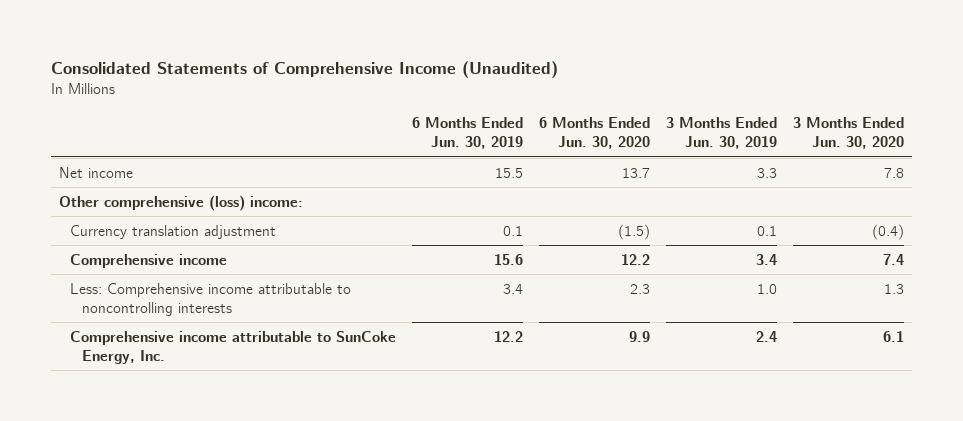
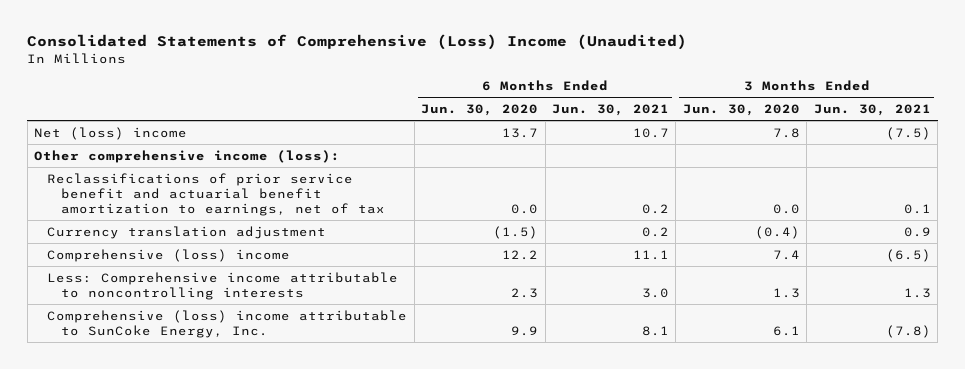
[50,60,558,78] Consolidated Statements of Comprehensive Income (Unaudited) -> [27,34,688,51] Consolidated Statements of Comprehensive (Loss) Income (Unaudited)
[412,116,524,150] 6 Months Ended Jun. 30, 2019 -> none
[666,116,778,150] 3 Months Ended Jun. 30, 2019 -> none
none -> [552,104,670,117] Jun. 30, 2021
none -> [813,104,931,117] Jun. 30, 2021
[58,166,133,178] Net income -> [34,126,188,140] Net (loss) income
[58,194,303,211] Other comprehensive (loss) income: -> [34,149,341,163] Other comprehensive income (loss):
none -> [47,172,385,216] Reclassifications of prior service benefit and actuarial benefit amortization to earnings, net of tax
[70,253,228,268] Comprehensive income -> [47,248,291,262] Comprehensive (loss) income
[70,330,397,364] Comprehensive income attributable to SunCoke Energy, Inc. -> [47,309,408,338] Comprehensive (loss) income attributable to SunCoke Energy, Inc.

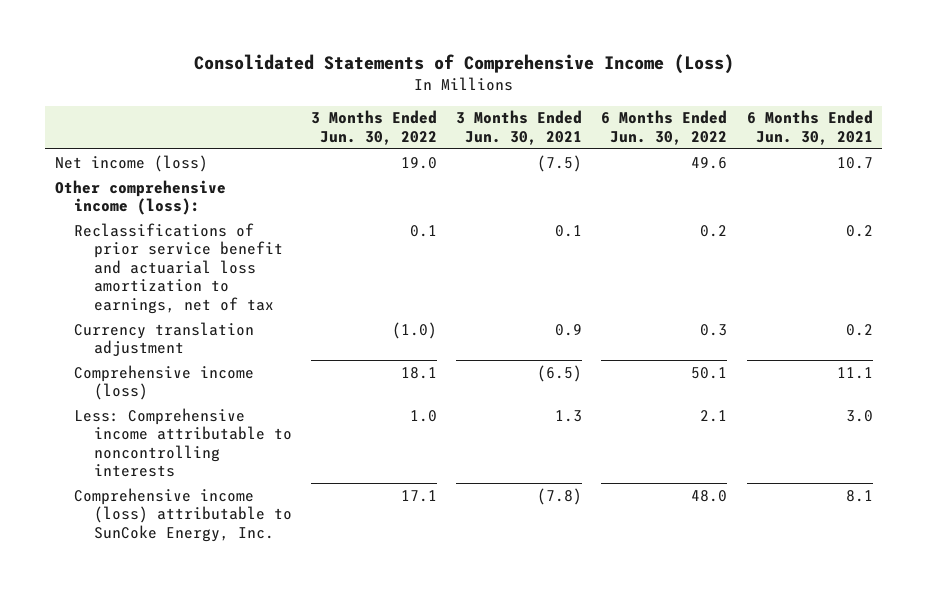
[27,34,688,51] Consolidated Statements of Comprehensive (Loss) Income (Unaudited) -> [193,54,734,75] Consolidated Statements of Comprehensive Income (Loss)
[421,104,539,117] Jun. 30, 2020 -> none
[682,104,800,117] Jun. 30, 2020 -> none
none -> [310,110,437,145] 3 Months Ended Jun. 30, 2022
none -> [601,110,728,145] 6 Months Ended Jun. 30, 2022
[34,126,188,140] Net (loss) income -> [54,154,208,172] Net income (loss)
[47,172,385,216] Reclassifications of prior service benefit and actuarial benefit amortization to earnings, net of tax -> [74,222,283,314] Reclassifications of prior service benefit and actuarial loss amortization to earnings, net of tax
[47,248,291,262] Comprehensive (loss) income -> [74,364,255,401] Comprehensive income (loss)
[47,309,408,338] Comprehensive (loss) income attributable to SunCoke Energy, Inc. -> [74,487,292,542] Comprehensive income (loss) attributable to SunCoke Energy, Inc.

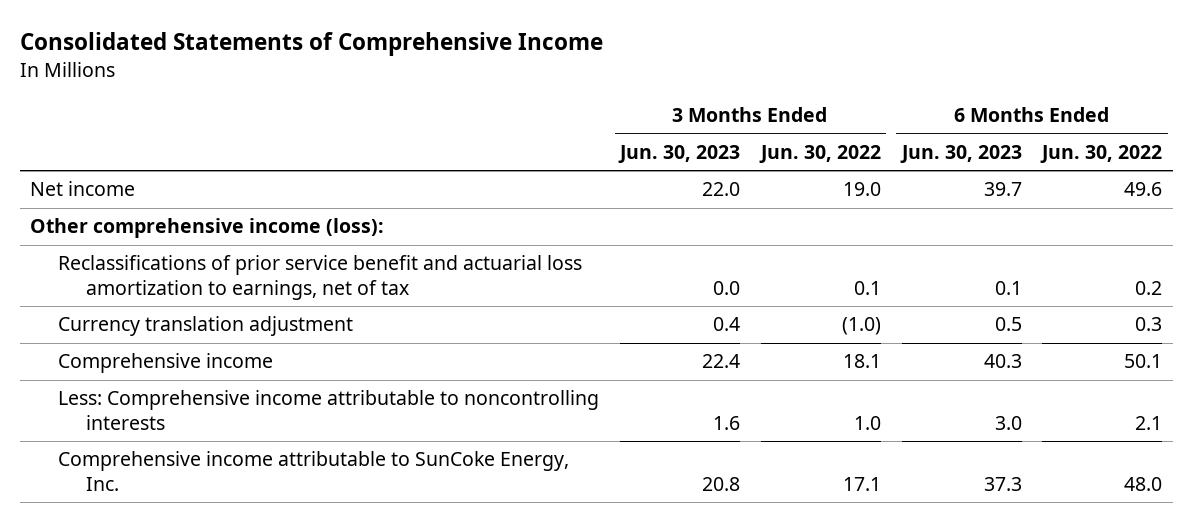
[193,54,734,75] Consolidated Statements of Comprehensive Income (Loss) -> [19,32,603,57] Consolidated Statements of Comprehensive Income
[456,110,583,145] 3 Months Ended Jun. 30, 2021 -> none
[746,110,873,145] 6 Months Ended Jun. 30, 2021 -> none
none -> [618,144,741,163] Jun. 30, 2023
none -> [899,144,1022,163] Jun. 30, 2023
[54,154,208,172] Net income (loss) -> [30,181,136,197] Net income
[74,364,255,401] Comprehensive income (loss) -> [58,353,274,374] Comprehensive income
[74,487,292,542] Comprehensive income (loss) attributable to SunCoke Energy, Inc. -> [58,451,570,492] Comprehensive income attributable to SunCoke Energy, Inc.

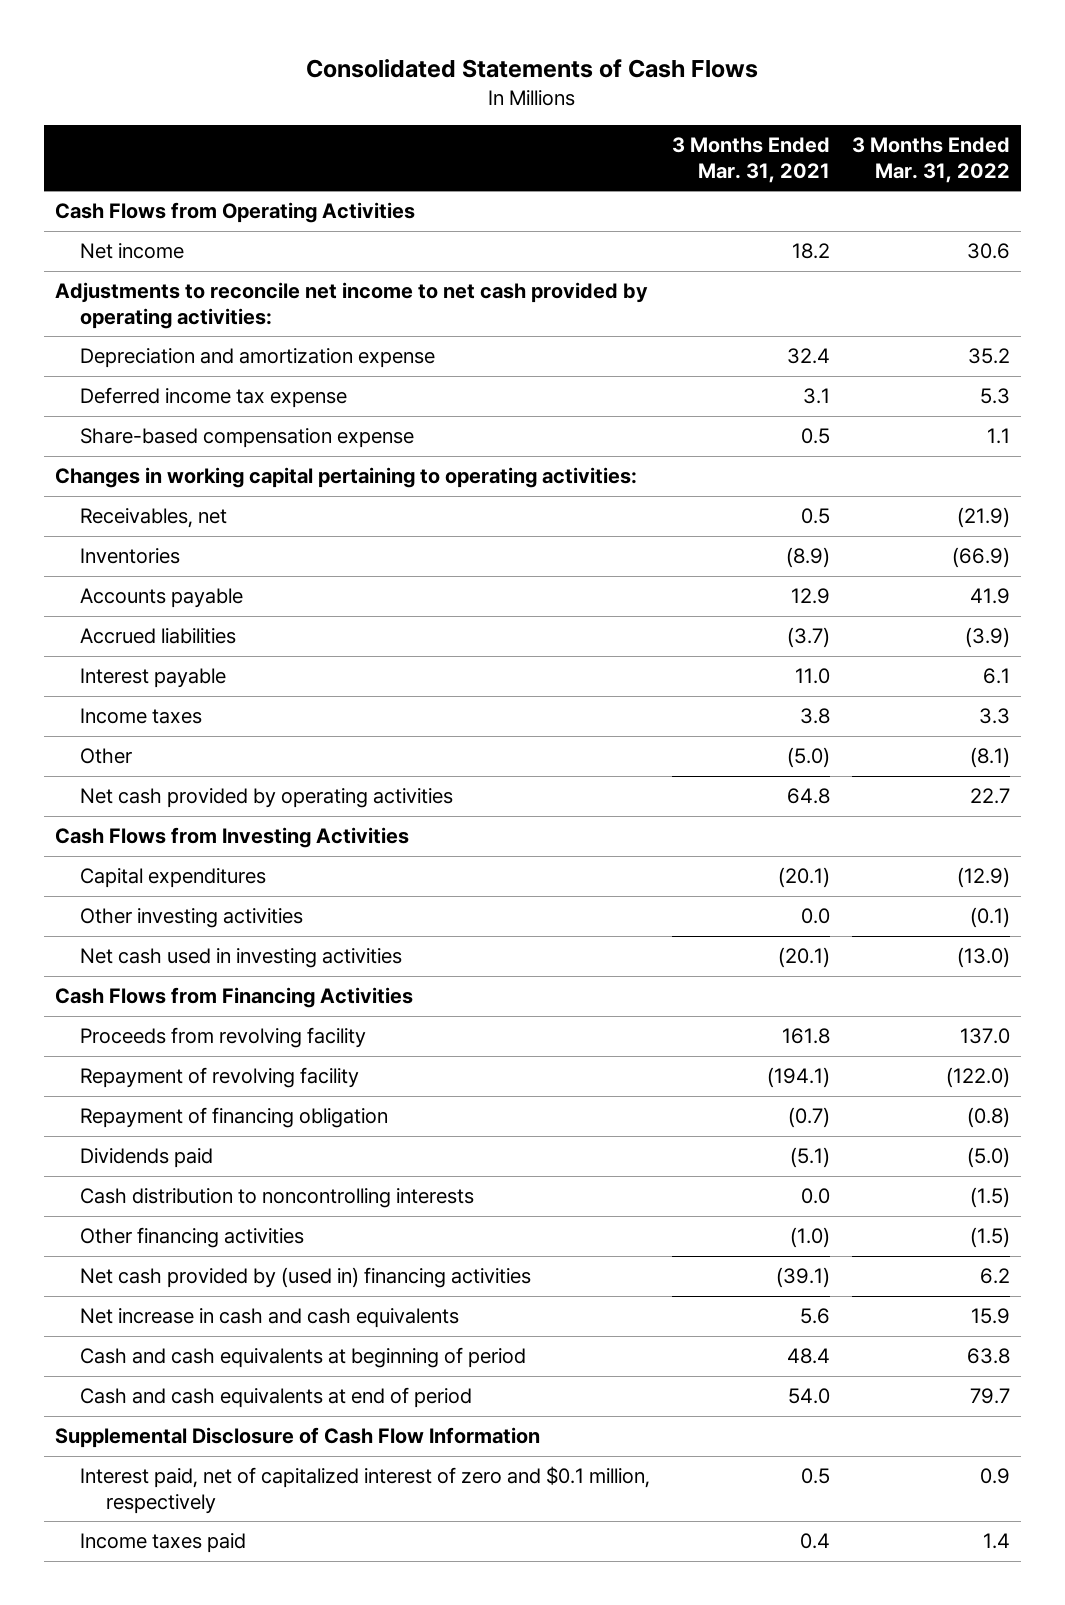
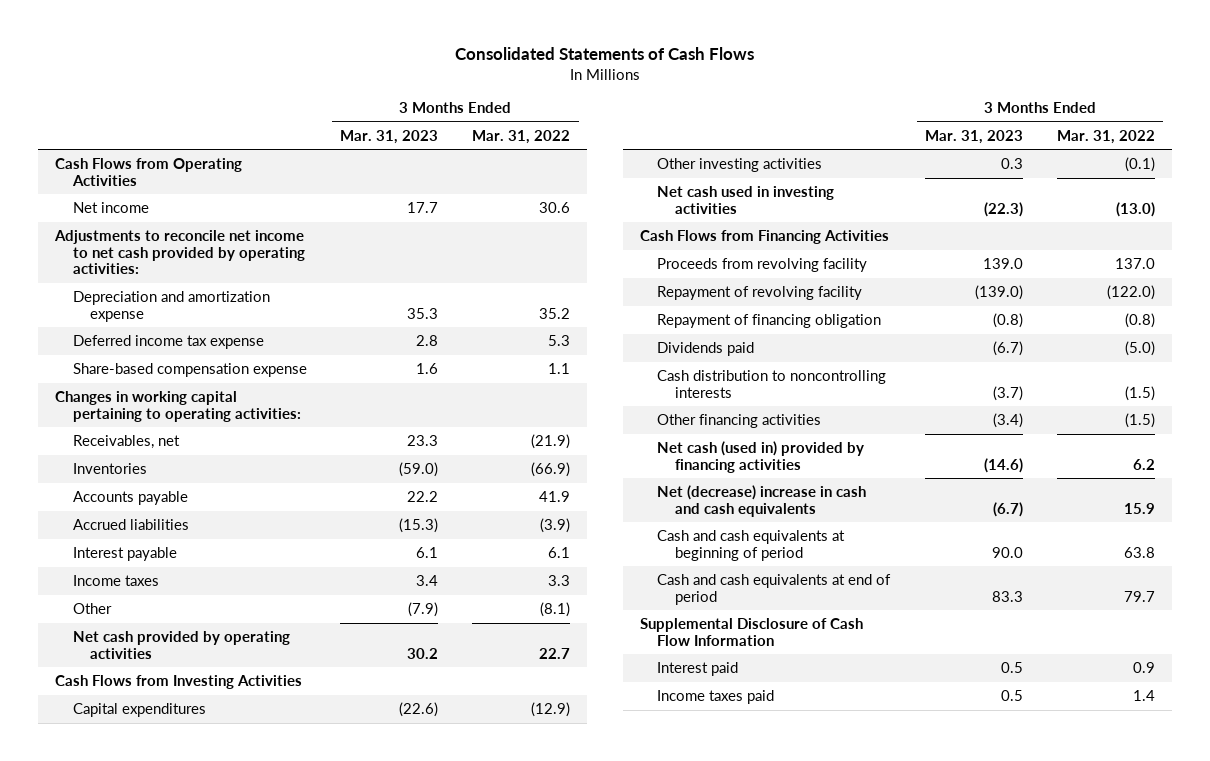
[672,137,831,184] 3 Months Ended Mar. 31, 2021 -> none
none -> [340,129,439,144] Mar. 31, 2023
[80,1267,532,1289] Net cash provided by (used in) financing activities -> [657,440,865,473] Net cash (used in) provided by financing activities
[80,1308,460,1329] Net increase in cash and cash equivalents -> [657,484,867,517] Net (decrease) increase in cash and cash equivalents
[80,1466,651,1514] Interest paid, net of capitalized interest of zero and $0.1 million, respectively -> [657,661,739,676] Interest paid

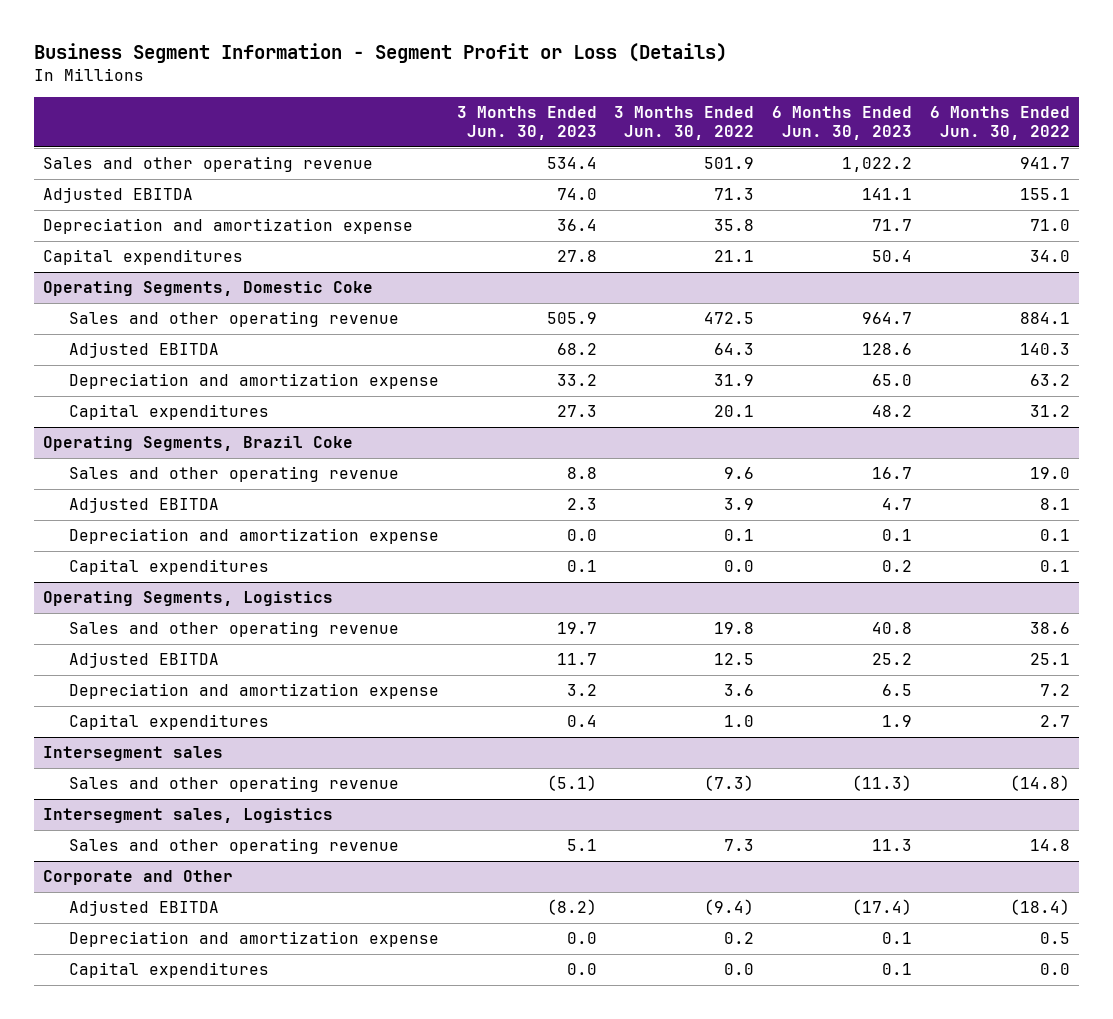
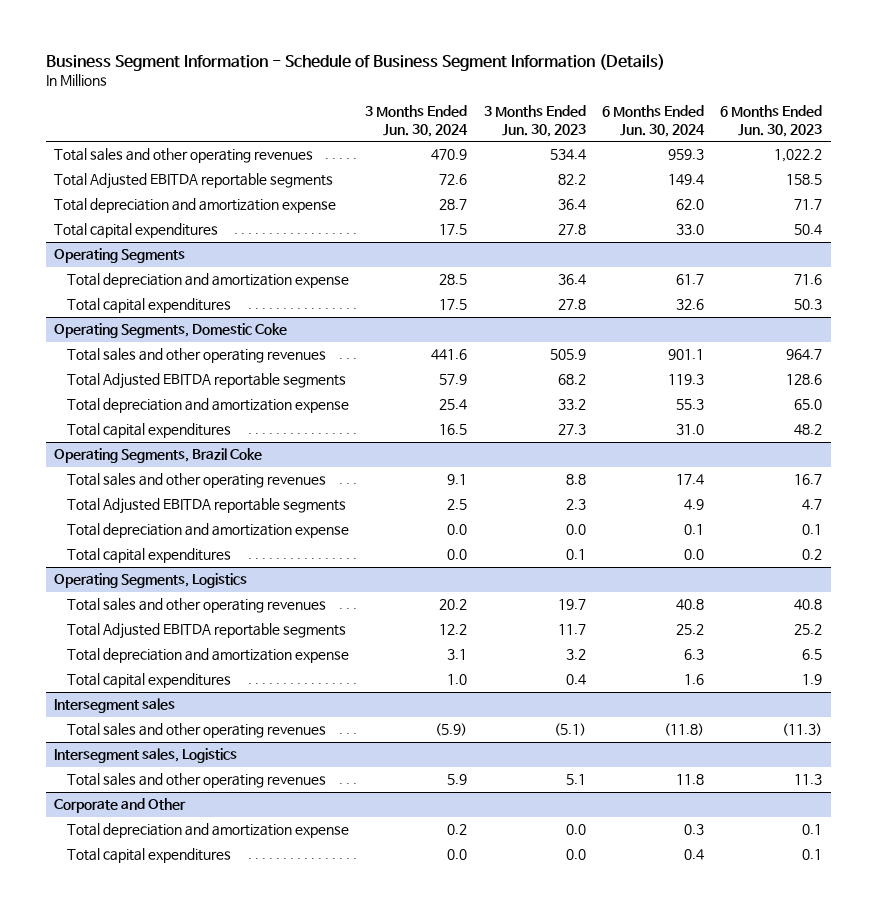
[34,43,728,64] Business Segment Information - Segment Profit or Loss (Details) -> [46,54,666,72] Business Segment Information - Schedule of Business Segment Information (Details)
[614,106,755,141] 3 Months Ended Jun. 30, 2022 -> none
[930,106,1071,141] 6 Months Ended Jun. 30, 2022 -> none
none -> [365,105,469,137] 3 Months Ended Jun. 30, 2024
none -> [602,105,706,137] 6 Months Ended Jun. 30, 2024
[43,156,374,173] Sales and other operating revenue -> [54,148,314,164] Total sales and other operating revenues
[43,187,194,204] Adjusted EBITDA -> [54,173,334,190] Total Adjusted EBITDA reportable segments
[556,188,597,201] 74.0 -> [557,174,586,186] 82.2
[862,188,913,201] 141.1 -> [786,174,823,186] 158.5
[43,218,414,235] Depreciation and amortization expense -> [54,198,337,214] Total depreciation and amortization expense
[43,249,244,266] Capital expenditures -> [54,223,219,239] Total capital expenditures
none -> [54,248,186,264] Operating Segments
none -> [66,273,349,289] Total depreciation and amortization expense
none -> [66,298,231,314] Total capital expenditures
[68,311,399,328] Sales and other operating revenue -> [66,348,326,364] Total sales and other operating revenues
[68,342,219,359] Adjusted EBITDA -> [66,373,346,390] Total Adjusted EBITDA reportable segments
[68,373,439,390] Depreciation and amortization expense -> [66,398,349,414] Total depreciation and amortization expense
[68,404,269,421] Capital expenditures -> [66,423,231,439] Total capital expenditures
[68,466,399,483] Sales and other operating revenue -> [66,473,326,489] Total sales and other operating revenues
[68,497,219,514] Adjusted EBITDA -> [66,498,346,515] Total Adjusted EBITDA reportable segments
[68,528,439,545] Depreciation and amortization expense -> [66,523,349,539] Total depreciation and amortization expense
[68,559,269,576] Capital expenditures -> [66,548,231,564] Total capital expenditures
[68,621,399,638] Sales and other operating revenue -> [66,598,326,614] Total sales and other operating revenues
[68,652,219,669] Adjusted EBITDA -> [66,623,346,640] Total Adjusted EBITDA reportable segments
[68,683,439,700] Depreciation and amortization expense -> [66,648,349,664] Total depreciation and amortization expense
[68,714,269,731] Capital expenditures -> [66,673,231,689] Total capital expenditures
[68,776,399,793] Sales and other operating revenue -> [66,723,326,739] Total sales and other operating revenues
[68,838,399,855] Sales and other operating revenue -> [66,773,326,789] Total sales and other operating revenues
[68,900,219,917] Adjusted EBITDA -> none
[68,931,439,948] Depreciation and amortization expense -> [66,823,349,839] Total depreciation and amortization expense
[68,962,269,979] Capital expenditures -> [66,848,231,864] Total capital expenditures

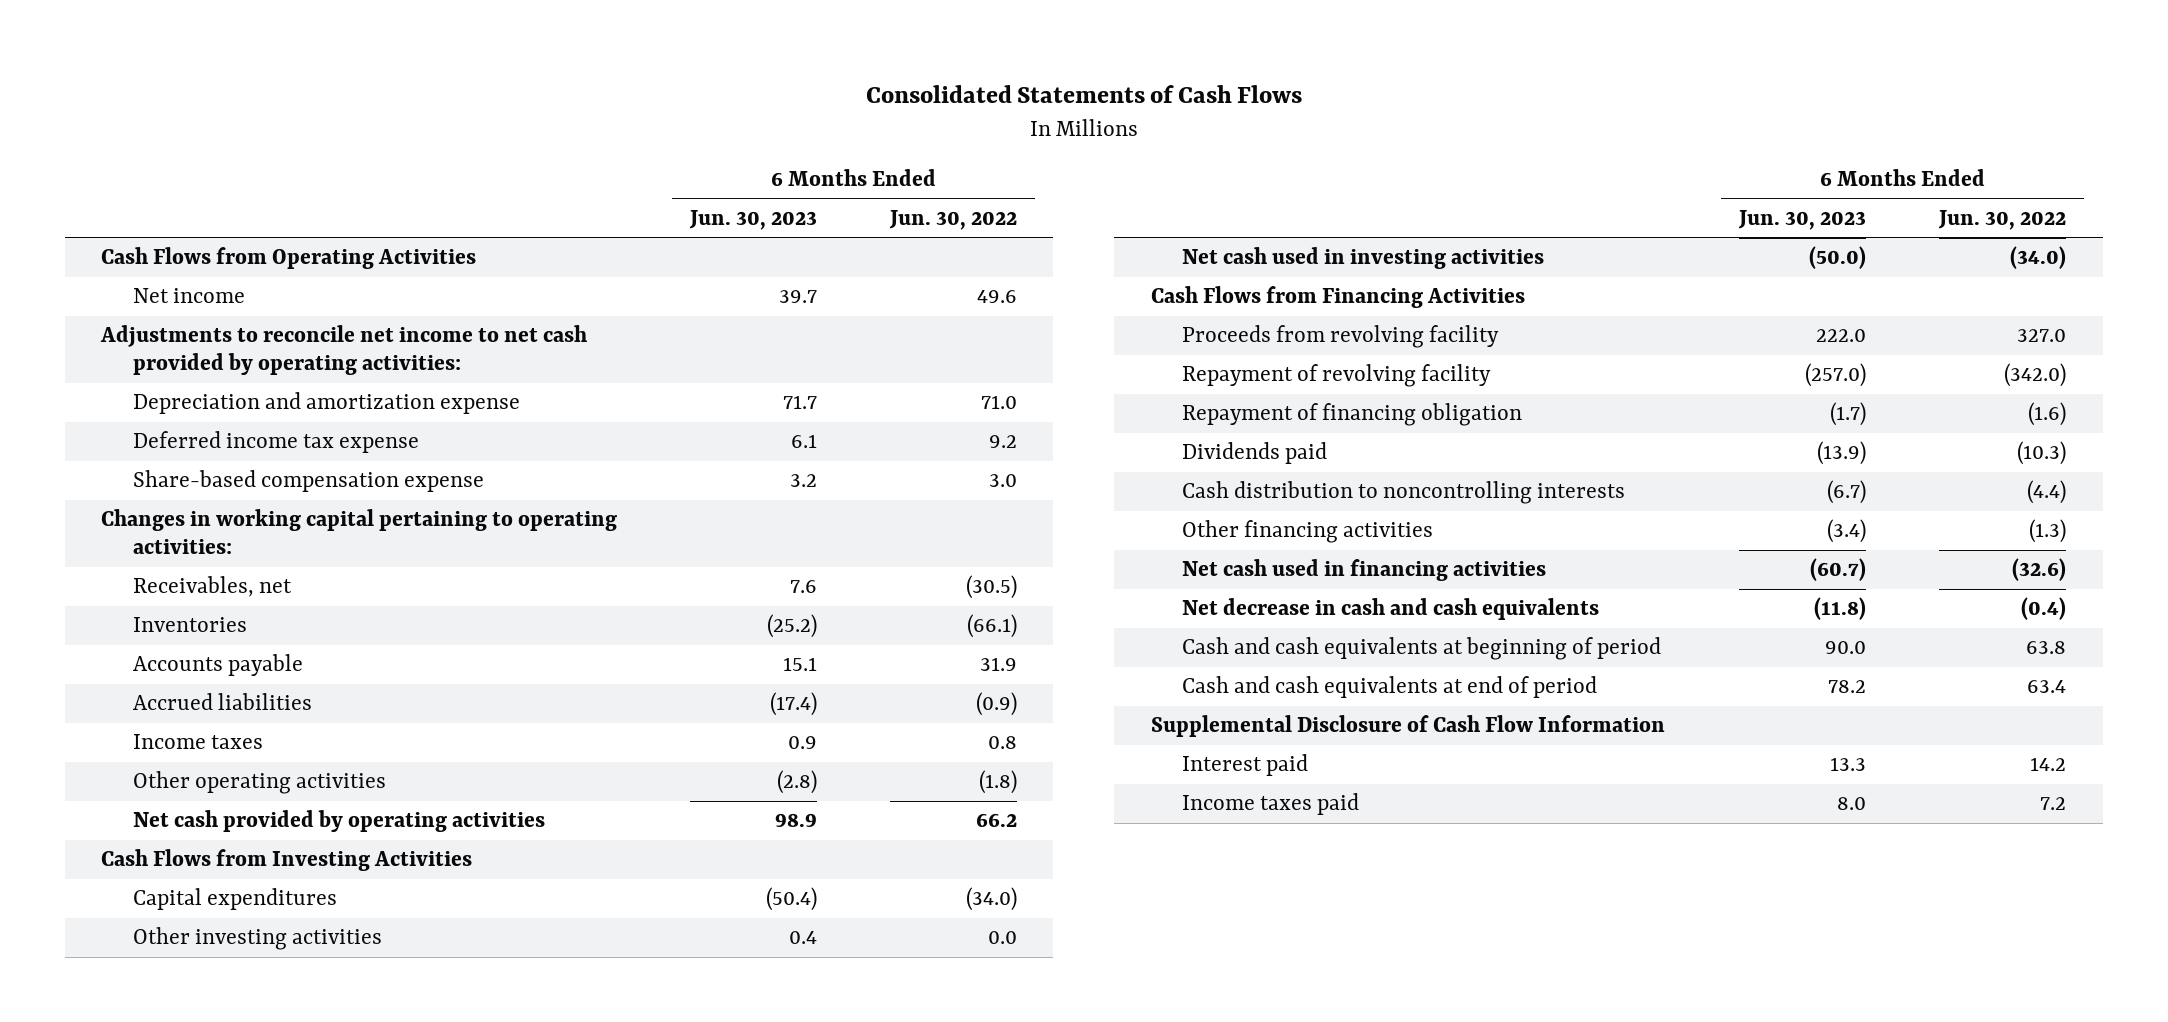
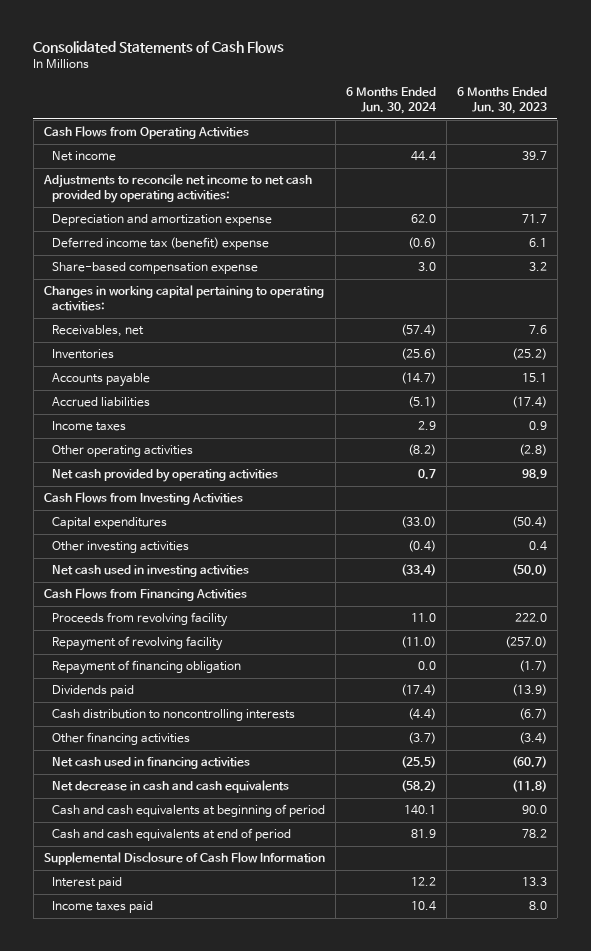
[889,209,1018,230] Jun. 30, 2022 -> none
none -> [346,87,438,115] 6 Months Ended Jun. 30, 2024
[132,431,419,454] Deferred income tax expense -> [52,237,270,251] Deferred income tax (benefit) expense

